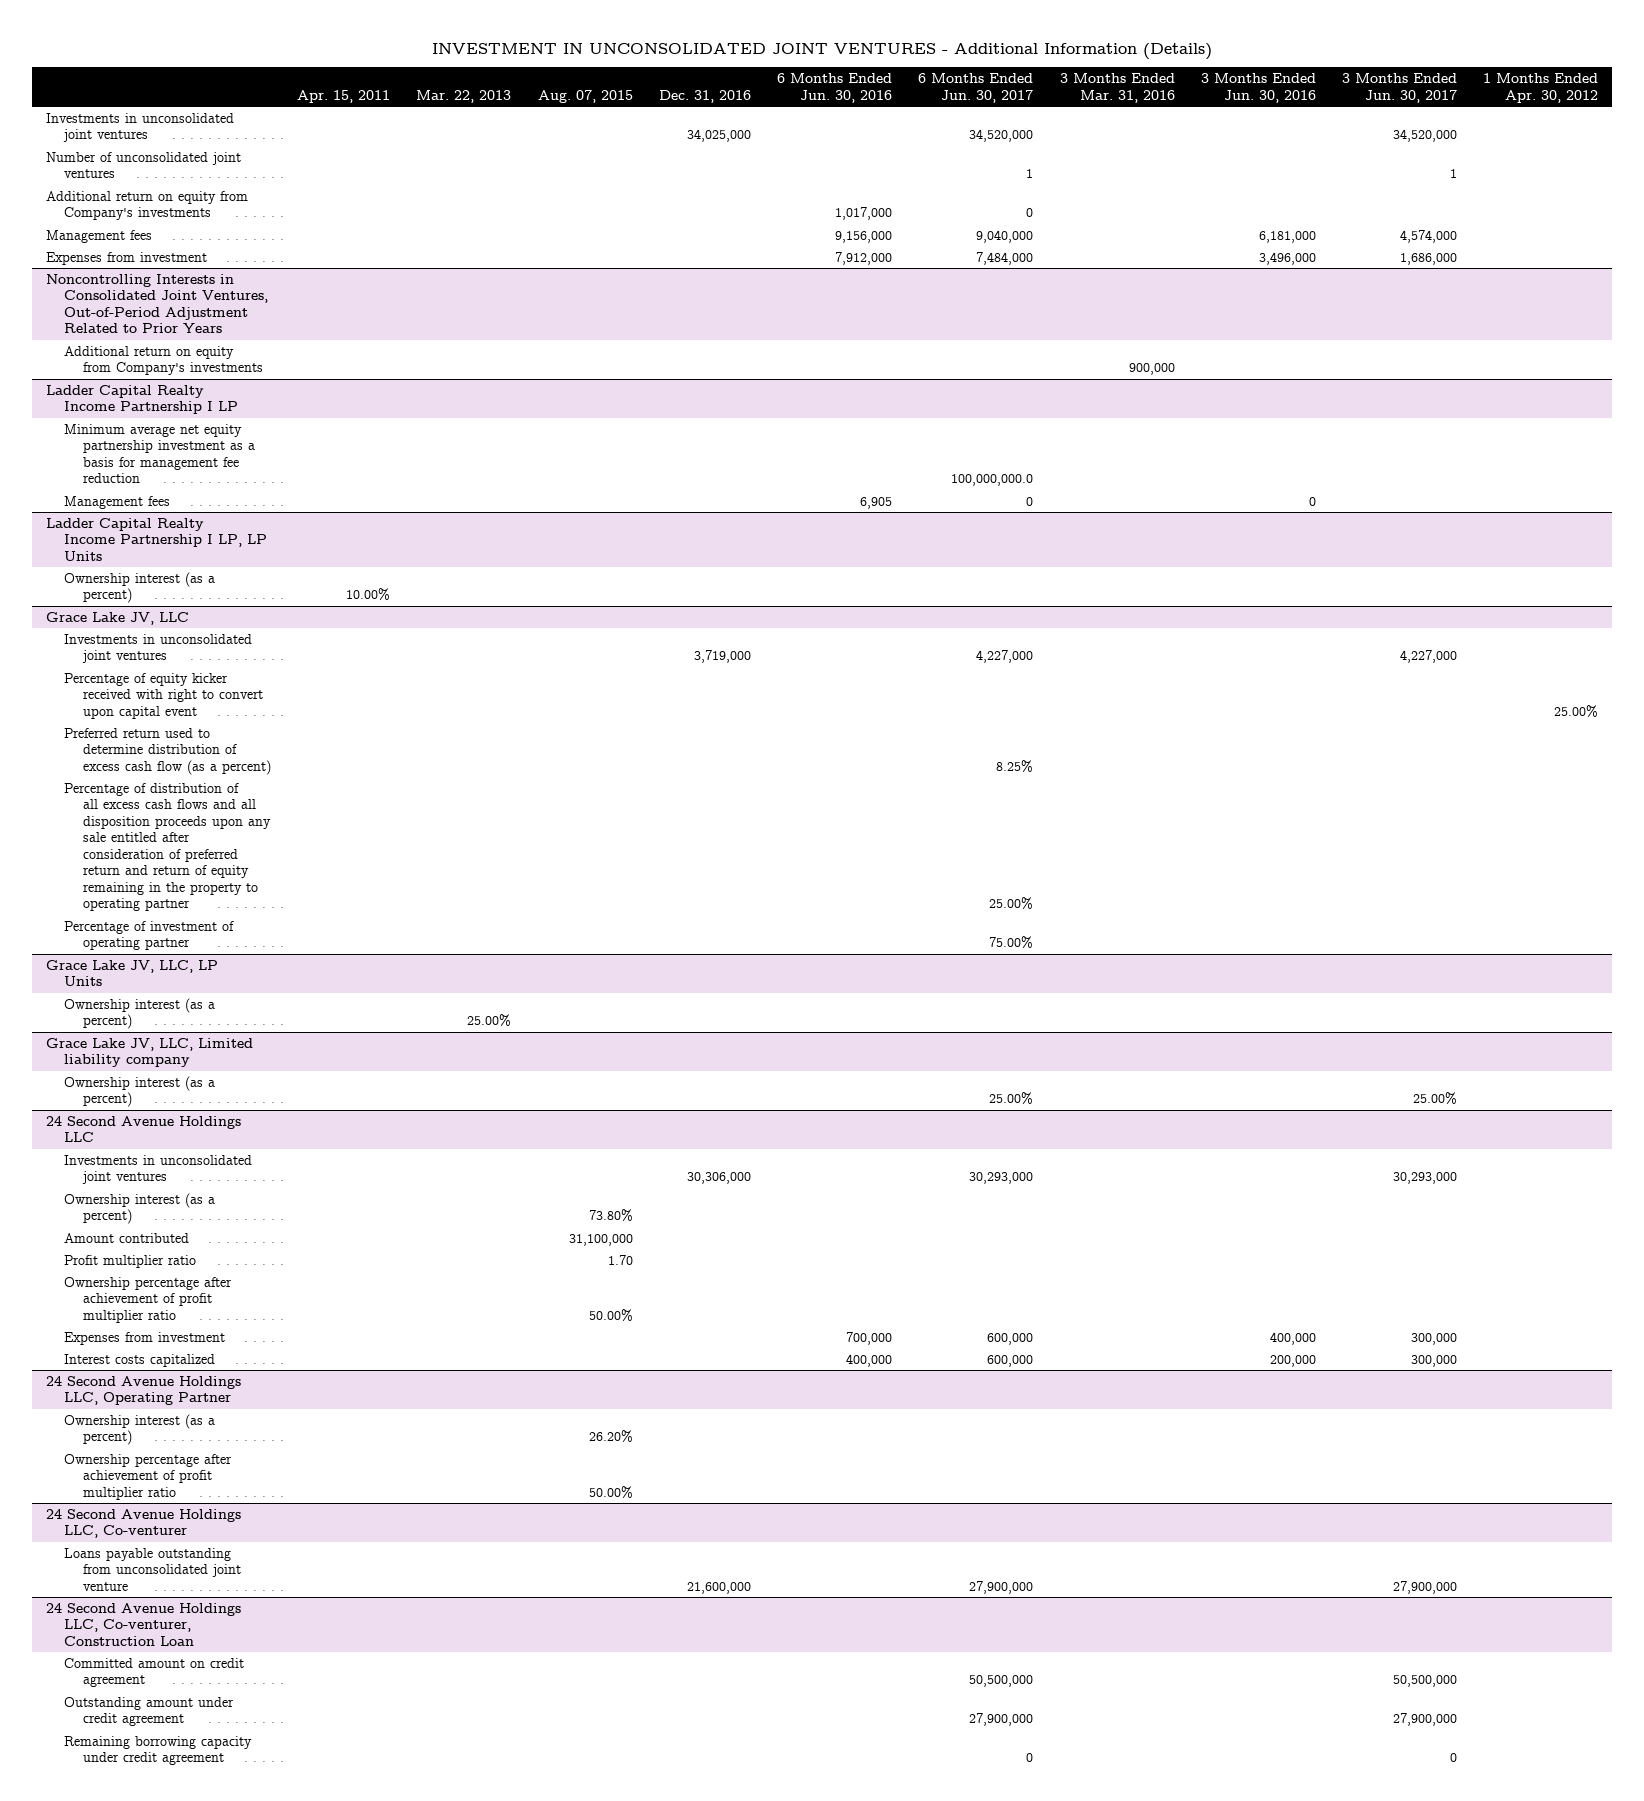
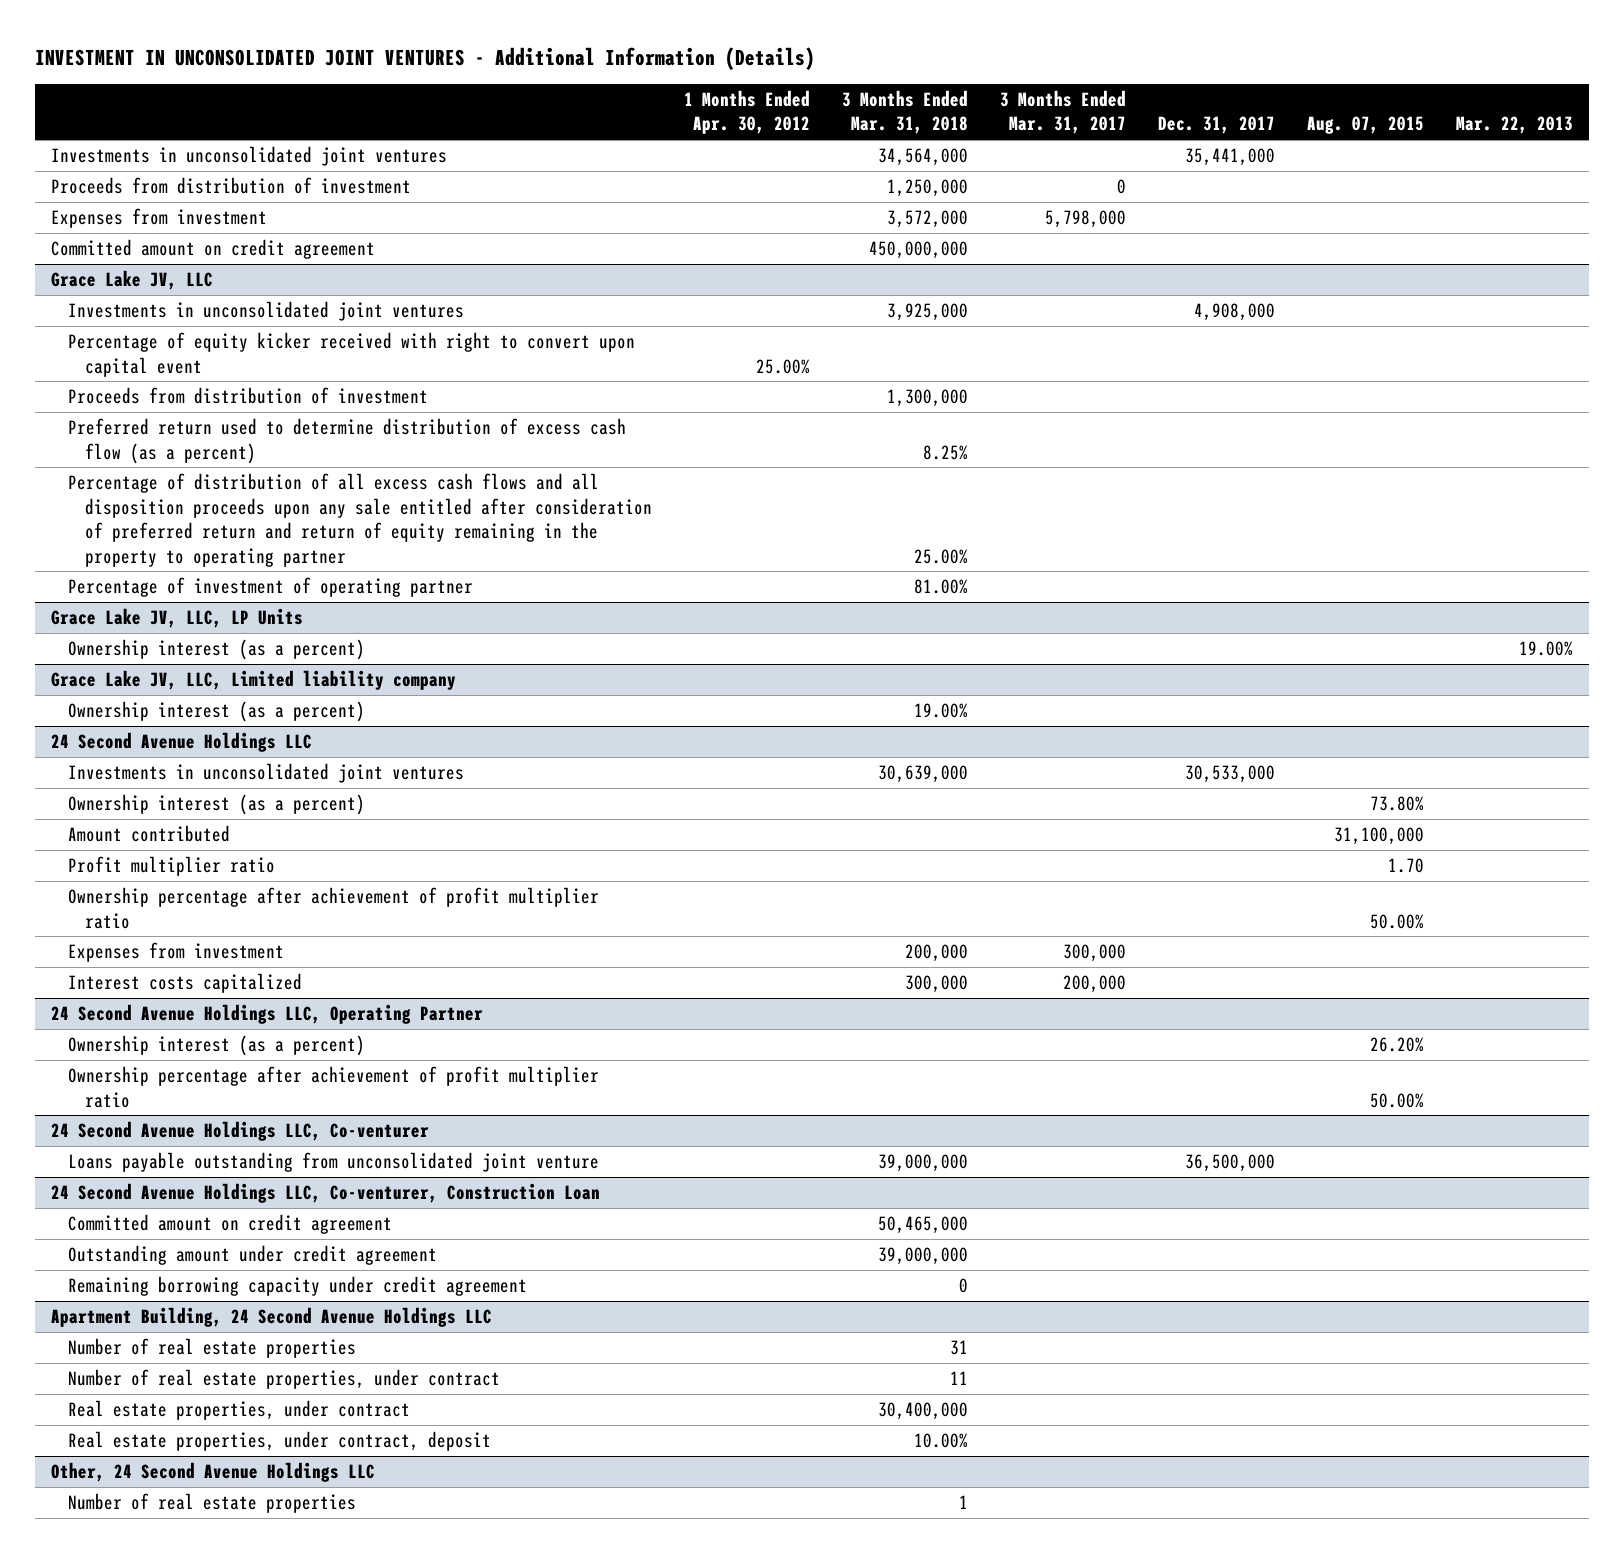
[297,89,391,103] Apr. 15, 2011 -> none
[658,89,751,103] Dec. 31, 2016 -> none
[777,73,893,103] 6 Months Ended Jun. 30, 2016 -> none
[918,73,1034,103] 6 Months Ended Jun. 30, 2017 -> none
[1059,73,1175,103] 3 Months Ended Mar. 31, 2016 -> none
[1200,73,1316,103] 3 Months Ended Jun. 30, 2016 -> none
[1342,73,1458,103] 3 Months Ended Jun. 30, 2017 -> none
none -> [842,89,969,135] 3 Months Ended Mar. 31, 2018
none -> [1000,89,1127,135] 3 Months Ended Mar. 31, 2017
none -> [1157,116,1275,135] Dec. 31, 2017
[45,151,241,179] Number of unconsolidated joint ventures -> none
[45,190,248,221] Additional return on equity from Company's investments -> none
[45,229,152,243] Management fees -> none
none -> [51,177,412,195] Proceeds from distribution of investment
[45,273,269,334] Noncontrolling Interests in Consolidated Joint Ventures, Out-of-Period Adjustment Related to Prior Years -> none
[64,345,263,376] Additional return on equity from Company's investments -> none
[45,384,239,415] Ladder Capital Realty Income Partnership I LP -> none
[64,423,255,484] Minimum average net equity partnership investment as a basis for management fee reduction -> none
[64,495,171,509] Management fees -> none
[45,517,268,561] Ladder Capital Realty Income Partnership I LP, LP Units -> none
[64,571,216,604] Ownership interest (as a percent) -> none
none -> [51,239,376,260] Committed amount on credit agreement
none -> [68,387,429,405] Proceeds from distribution of investment
[467,1014,512,1028] 25.00% -> [1518,641,1573,657] 19.00%
none -> [51,1307,493,1328] Apartment Building, 24 Second Avenue Holdings LLC
none -> [68,1338,357,1359] Number of real estate properties
none -> [68,1369,501,1390] Number of real estate properties, under contract
none -> [68,1400,411,1421] Real estate properties, under contract
none -> [68,1431,492,1452] Real estate properties, under contract, deposit
none -> [51,1462,376,1483] Other, 24 Second Avenue Holdings LLC
none -> [68,1493,357,1514] Number of real estate properties

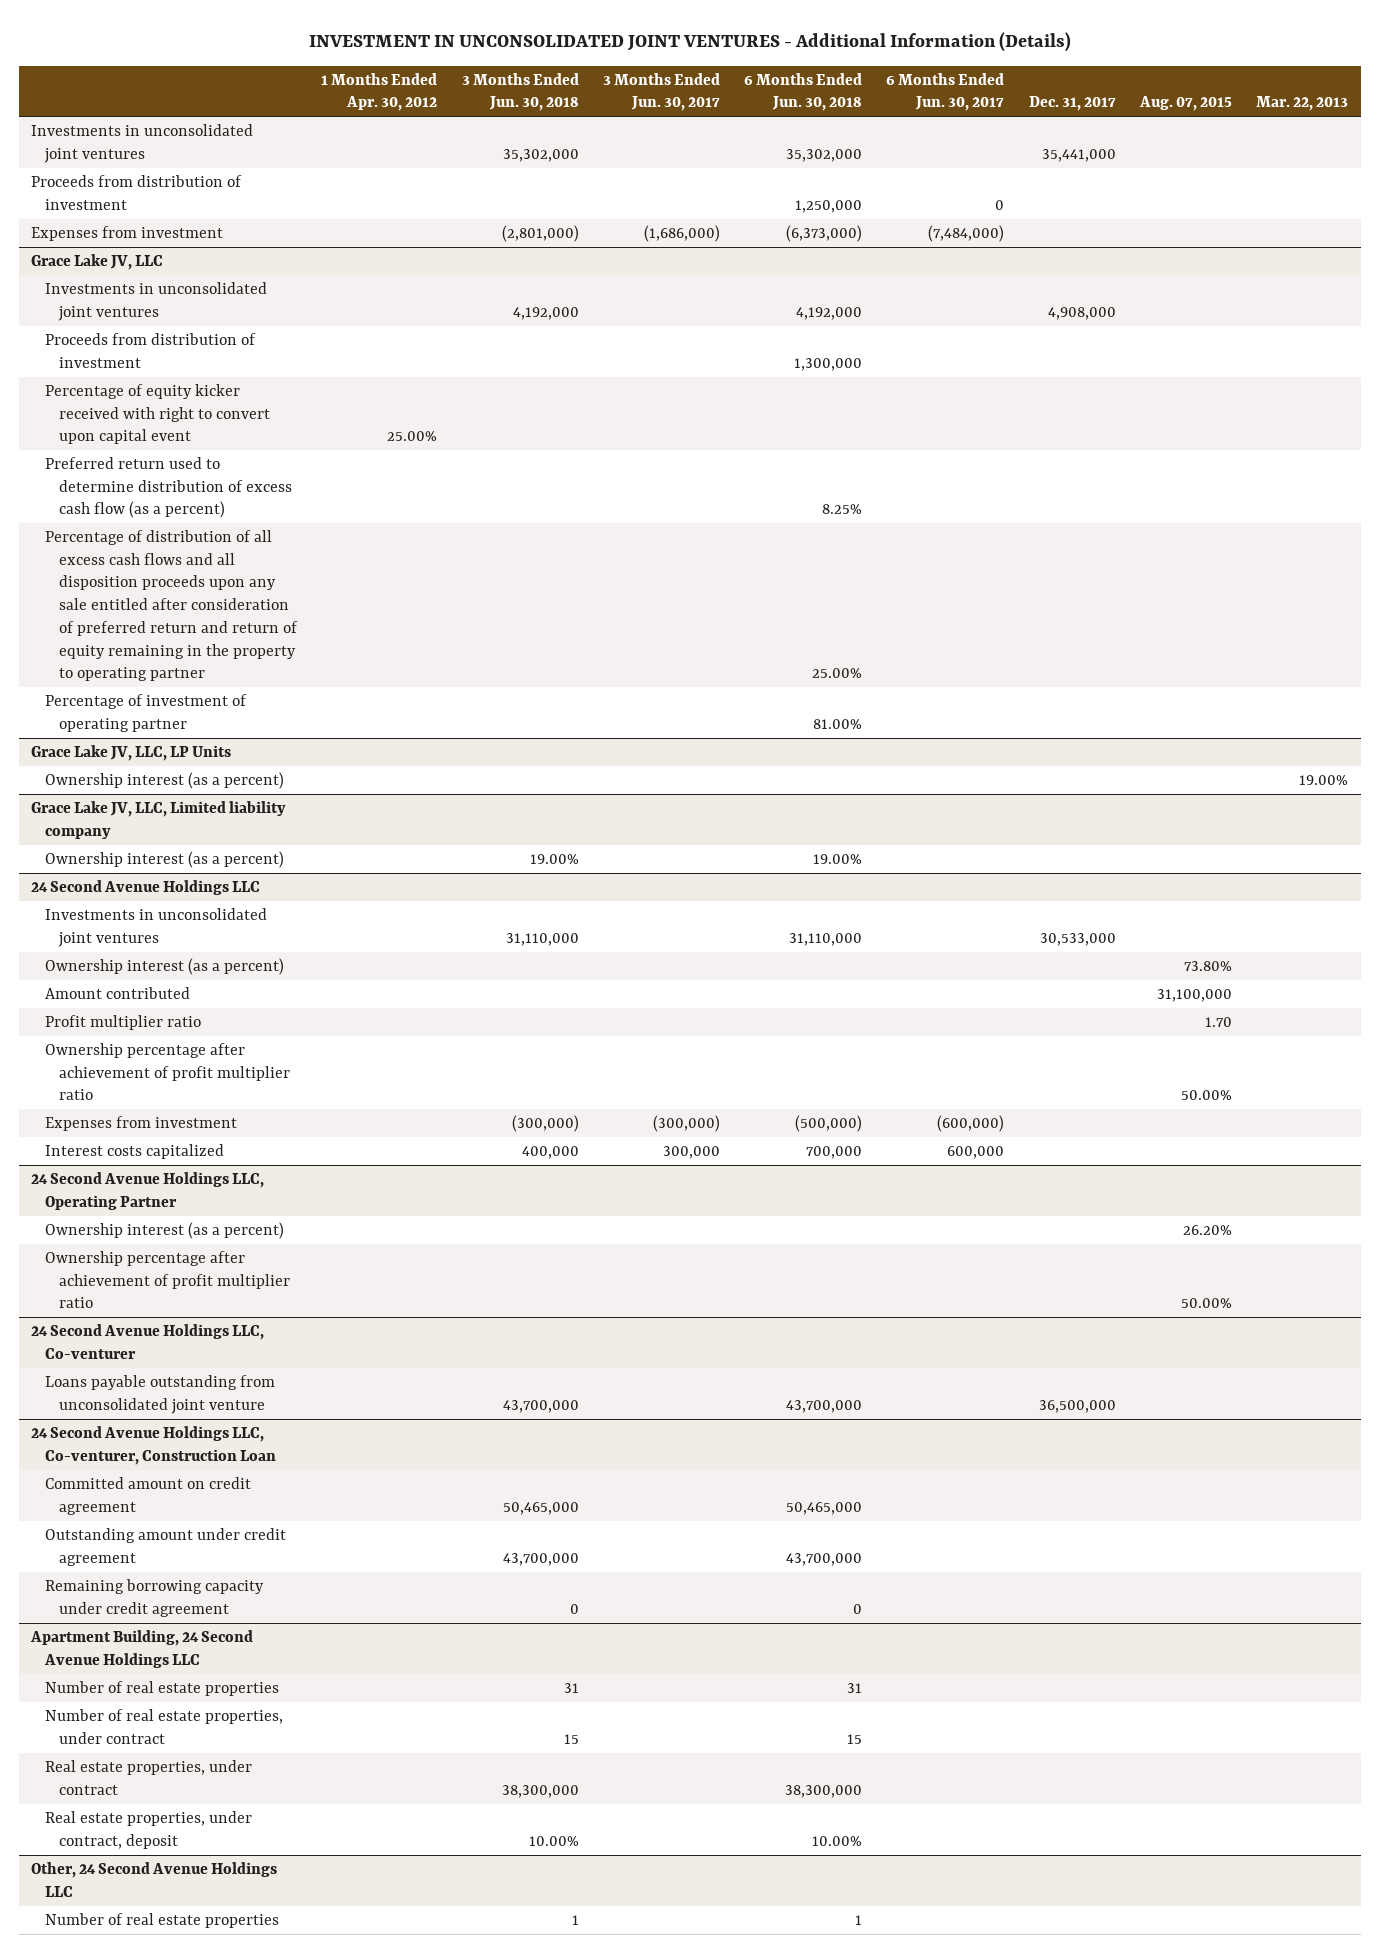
[842,89,969,135] 3 Months Ended Mar. 31, 2018 -> none
[1000,89,1127,135] 3 Months Ended Mar. 31, 2017 -> none
none -> [461,72,579,112] 3 Months Ended Jun. 30, 2018
none -> [602,72,720,112] 3 Months Ended Jun. 30, 2017
none -> [744,72,863,112] 6 Months Ended Jun. 30, 2018
none -> [886,72,1005,112] 6 Months Ended Jun. 30, 2017
[51,239,376,260] Committed amount on credit agreement -> none
[68,332,636,377] Percentage of equity kicker received with right to convert upon capital event -> [45,384,270,445] Percentage of equity kicker received with right to convert upon capital event

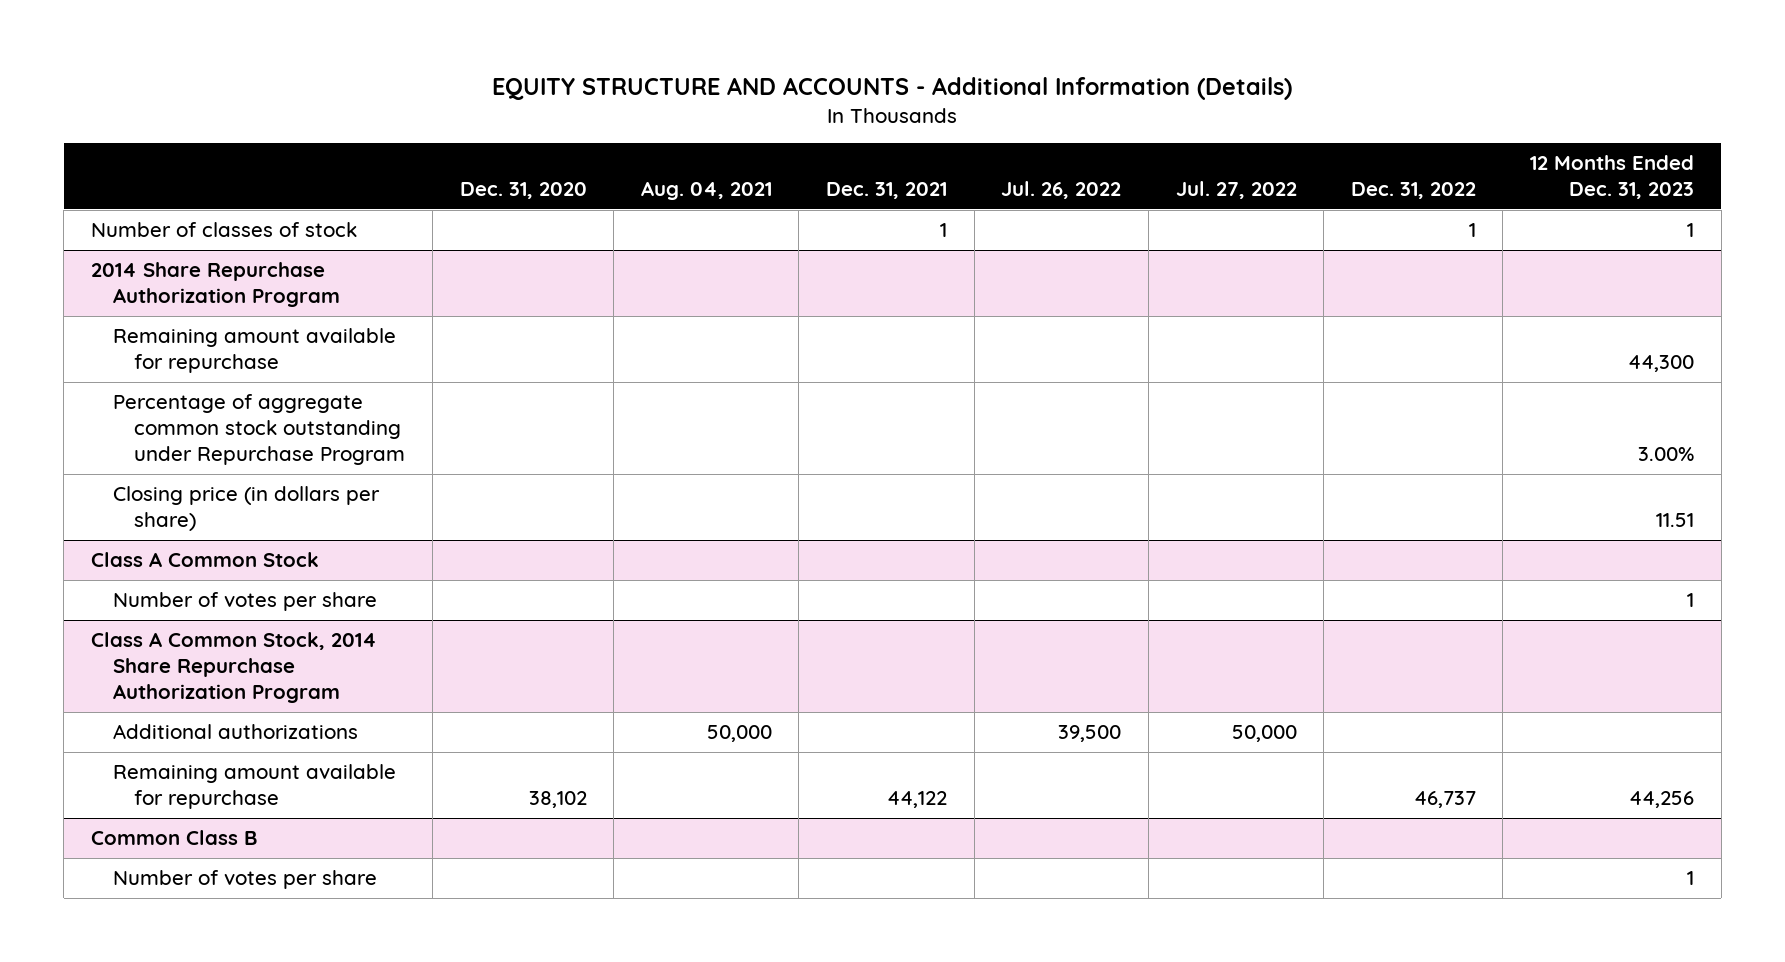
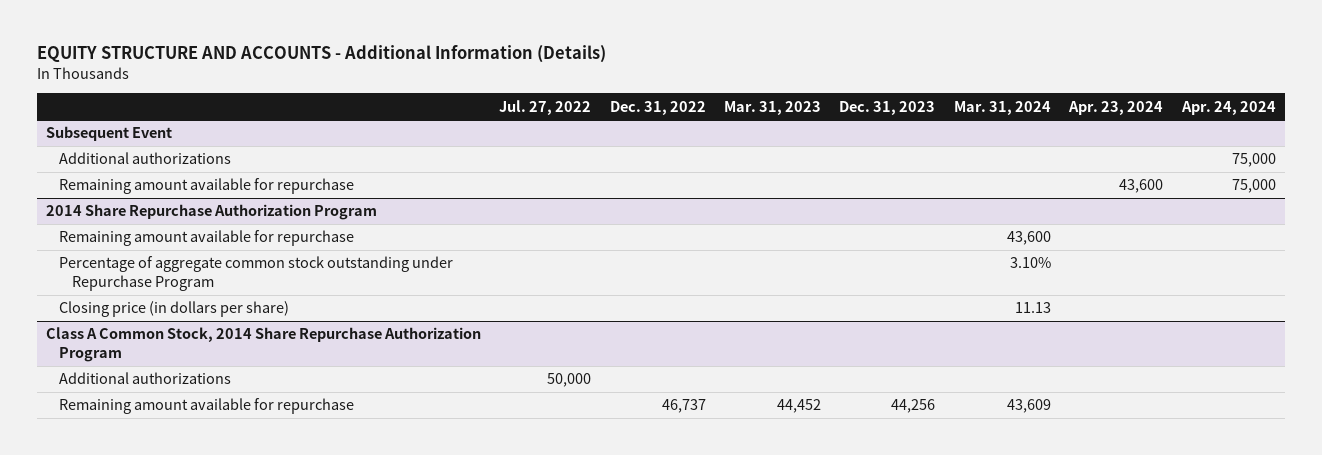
[459,182,587,200] Dec. 31, 2020 -> none
[640,181,772,201] Aug. 04, 2021 -> none
[826,182,948,200] Dec. 31, 2021 -> none
[1001,181,1122,200] Jul. 26, 2022 -> none
[1530,155,1695,200] 12 Months Ended Dec. 31, 2023 -> none
none -> [724,100,822,115] Mar. 31, 2023
none -> [839,100,936,115] Dec. 31, 2023
none -> [953,100,1051,115] Mar. 31, 2024
none -> [1068,100,1164,115] Apr. 23, 2024
none -> [1180,100,1276,115] Apr. 24, 2024
[90,222,357,238] Number of classes of stock -> none
none -> [45,126,172,142] Subsequent Event
none -> [58,152,231,165] Additional authorizations
none -> [58,178,354,195] Remaining amount available for repurchase
[90,552,319,568] Class A Common Stock -> none
[112,592,377,612] Number of votes per share -> none
[90,830,257,846] Common Class B -> none
[112,870,377,890] Number of votes per share -> none

